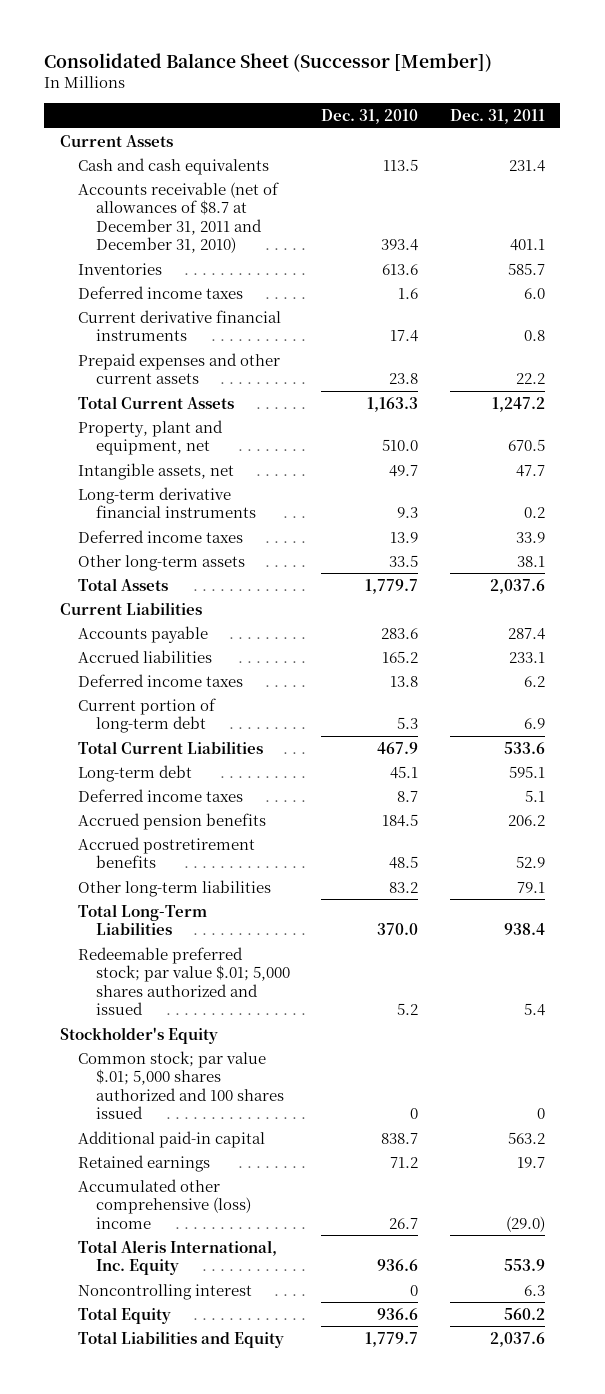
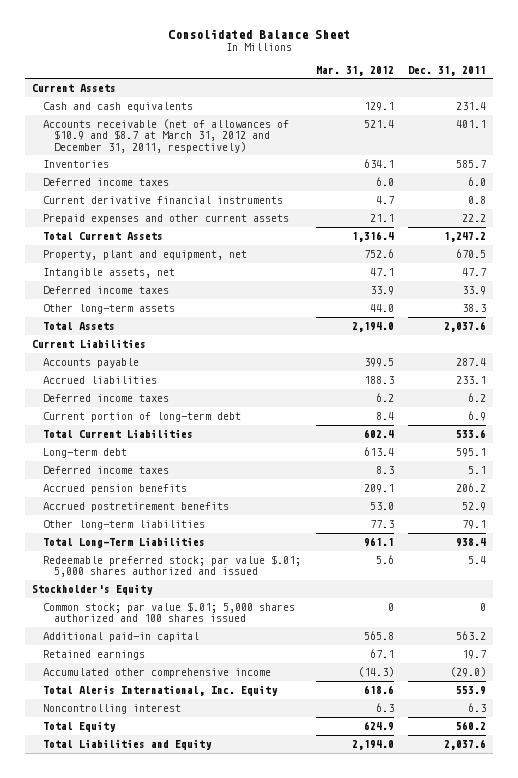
[44,52,493,72] Consolidated Balance Sheet (Successor [Member]) -> [168,29,351,40] Consolidated Balance Sheet
[321,109,419,125] Dec. 31, 2010 -> none
none -> [315,65,394,76] Mar. 31, 2012
[78,181,280,254] Accounts receivable (net of allowances of $8.7 at December 31, 2011 and December 31, 2010) -> [43,119,290,153] Accounts receivable (net of allowances of $10.9 and $8.7 at March 31, 2012 and December 31, 2011, respectively)
[78,486,257,519] Long-term derivative financial instruments -> none
[516,555,545,567] 38.1 -> [461,304,486,313] 38.3
[78,1178,252,1229] Accumulated other comprehensive (loss) income -> [43,668,272,679] Accumulated other comprehensive income

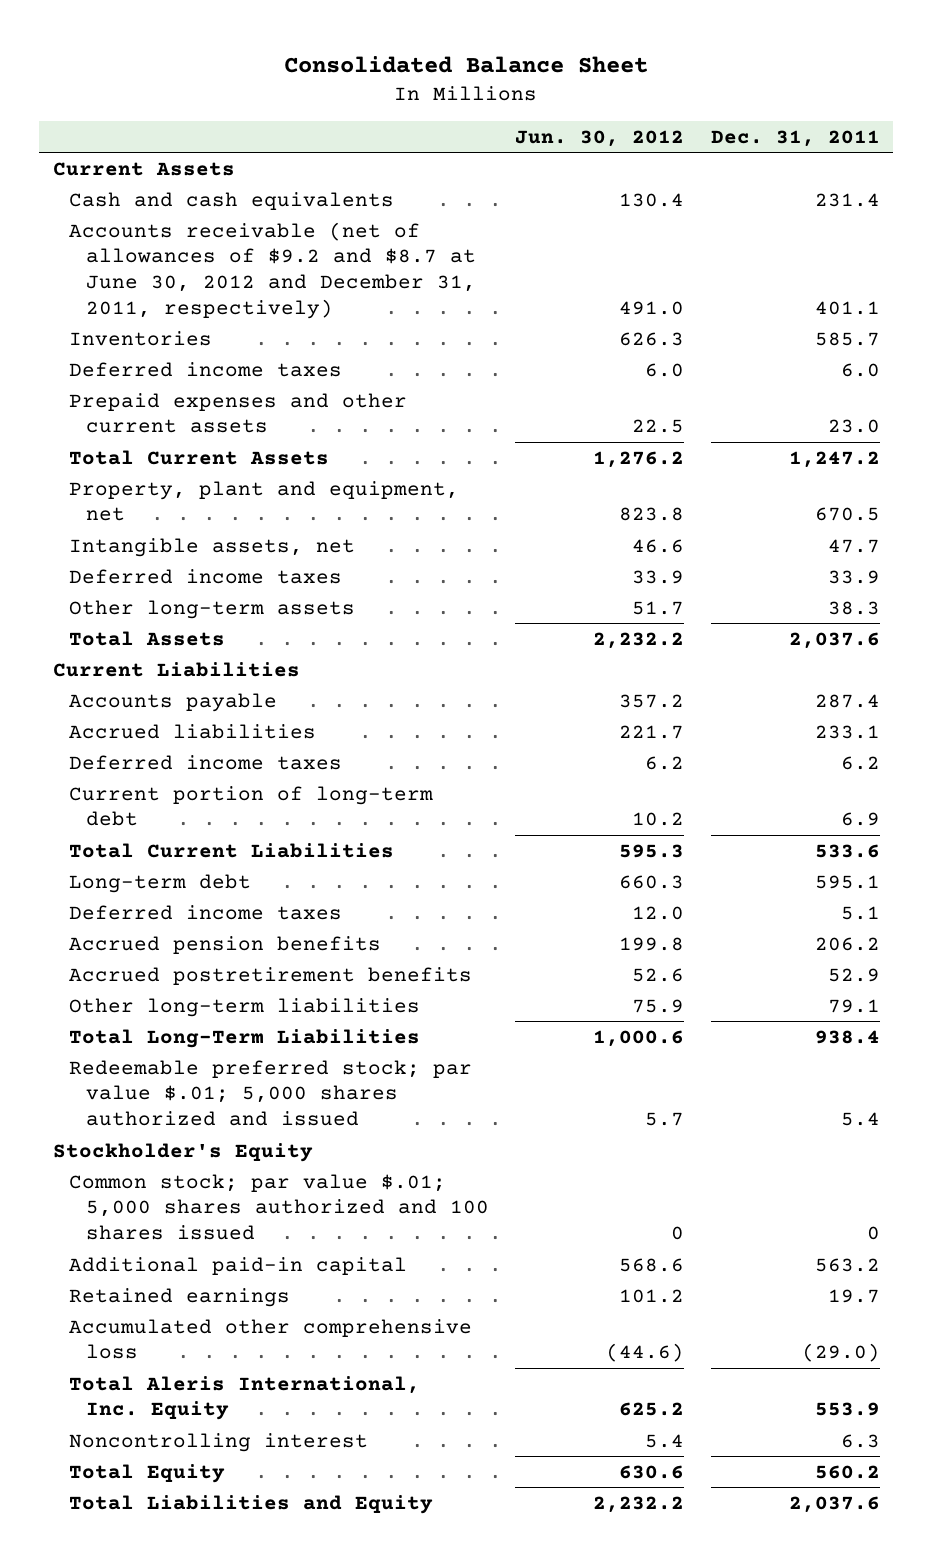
[315,65,394,76] Mar. 31, 2012 -> none
none -> [515,129,685,147] Jun. 30, 2012
[43,119,290,153] Accounts receivable (net of allowances of $10.9 and $8.7 at March 31, 2012 and December 31, 2011, respectively) -> [69,221,476,319] Accounts receivable (net of allowances of $9.2 and $8.7 at June 30, 2012 and December 31, 2011, respectively)
[43,196,284,205] Current derivative financial instruments -> none
[461,214,486,223] 22.2 -> [827,419,880,434] 23.0
[43,668,272,679] Accumulated other comprehensive income -> [69,1318,473,1360] Accumulated other comprehensive loss

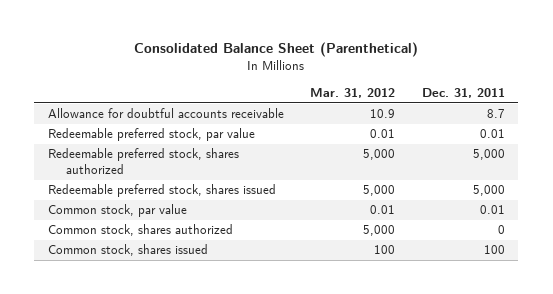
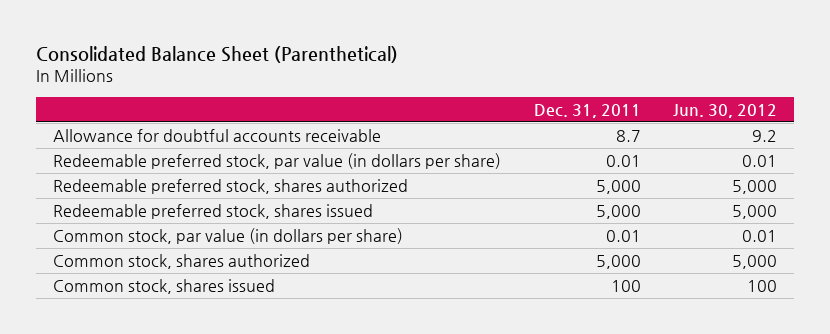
[310,87,396,98] Mar. 31, 2012 -> none
none -> [673,103,778,118] Jun. 30, 2012
[47,128,255,142] Redeemable preferred stock, par value -> [52,152,501,169] Redeemable preferred stock, par value (in dollars per share)
[47,204,187,218] Common stock, par value -> [52,227,403,244] Common stock, par value (in dollars per share)
[497,225,505,235] 0 -> [595,254,641,269] 5,000

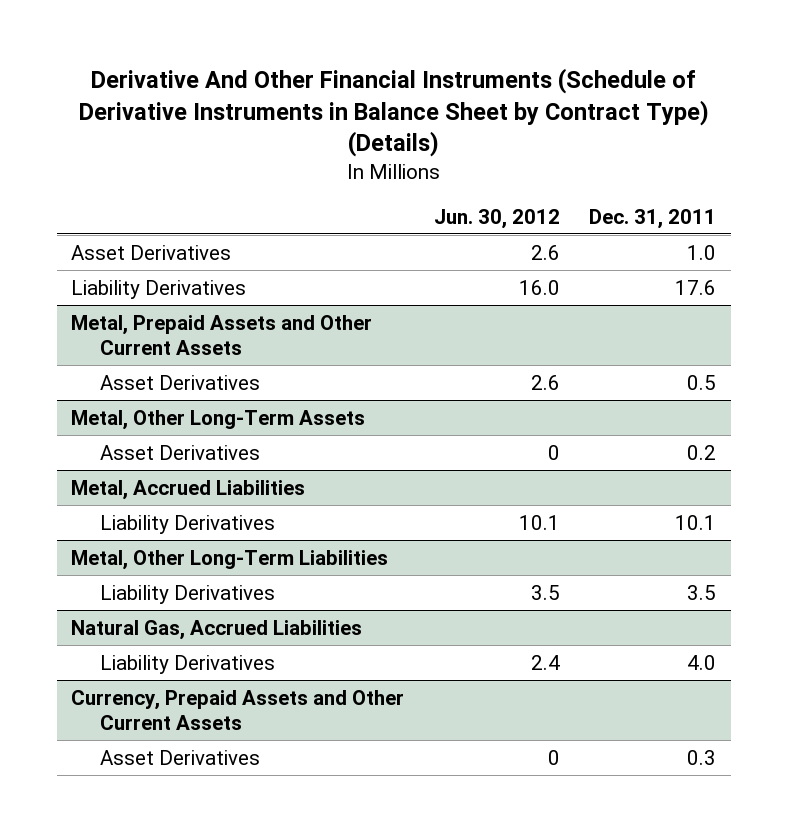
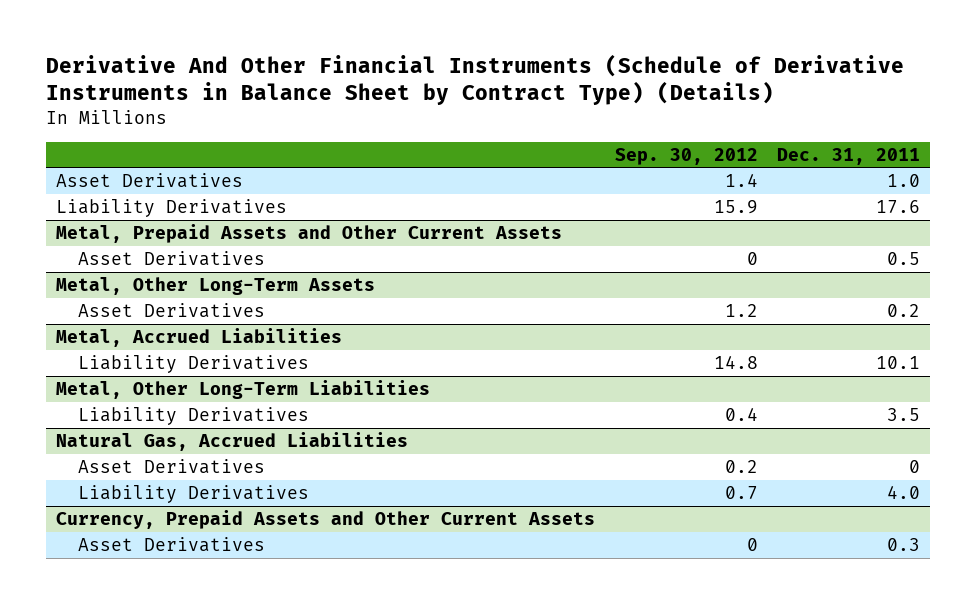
[433,208,560,229] Jun. 30, 2012 -> none
none -> [614,147,758,165] Sep. 30, 2012
none -> [78,458,266,474] Asset Derivatives

